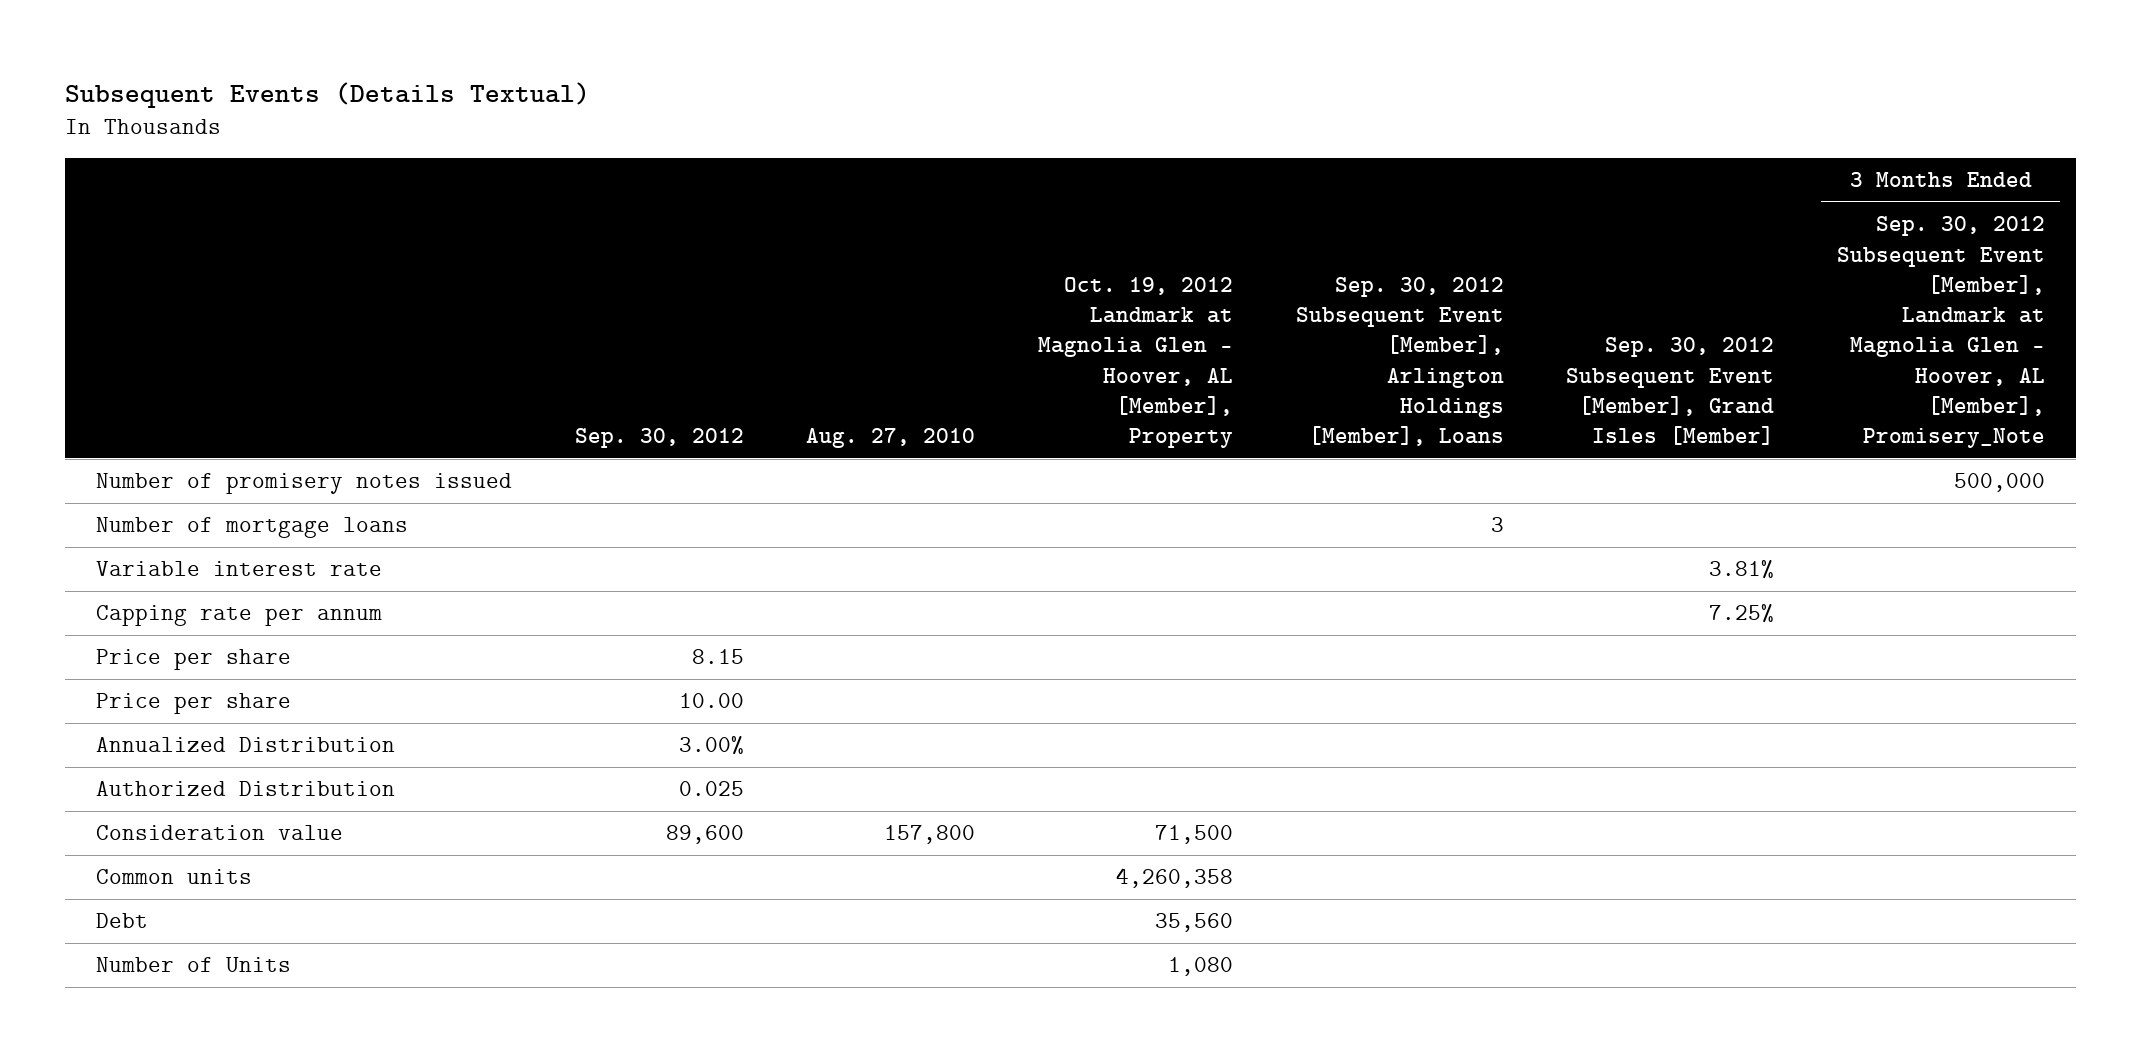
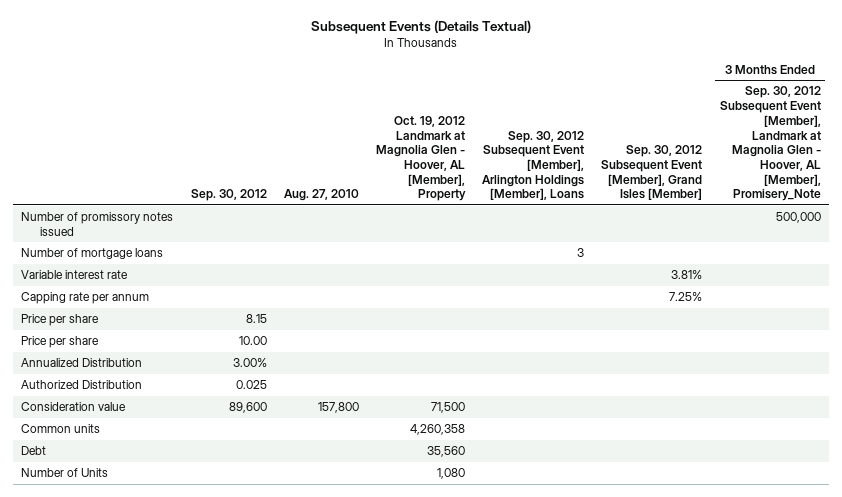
[96,473,513,495] Number of promisery notes issued -> [21,212,174,236] Number of promissory notes issued

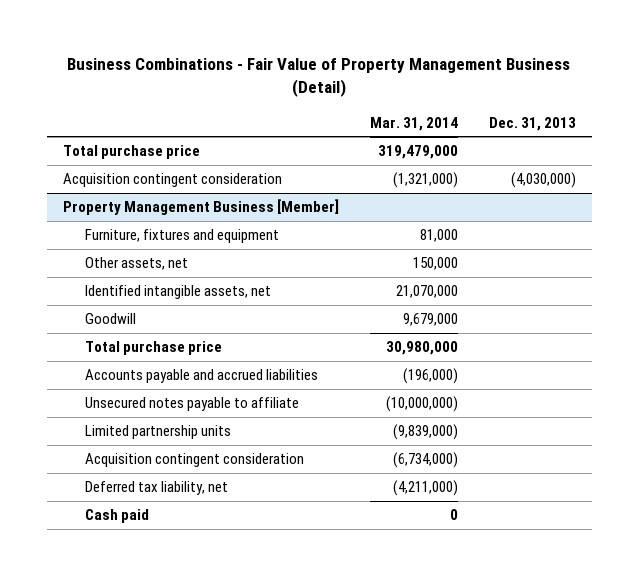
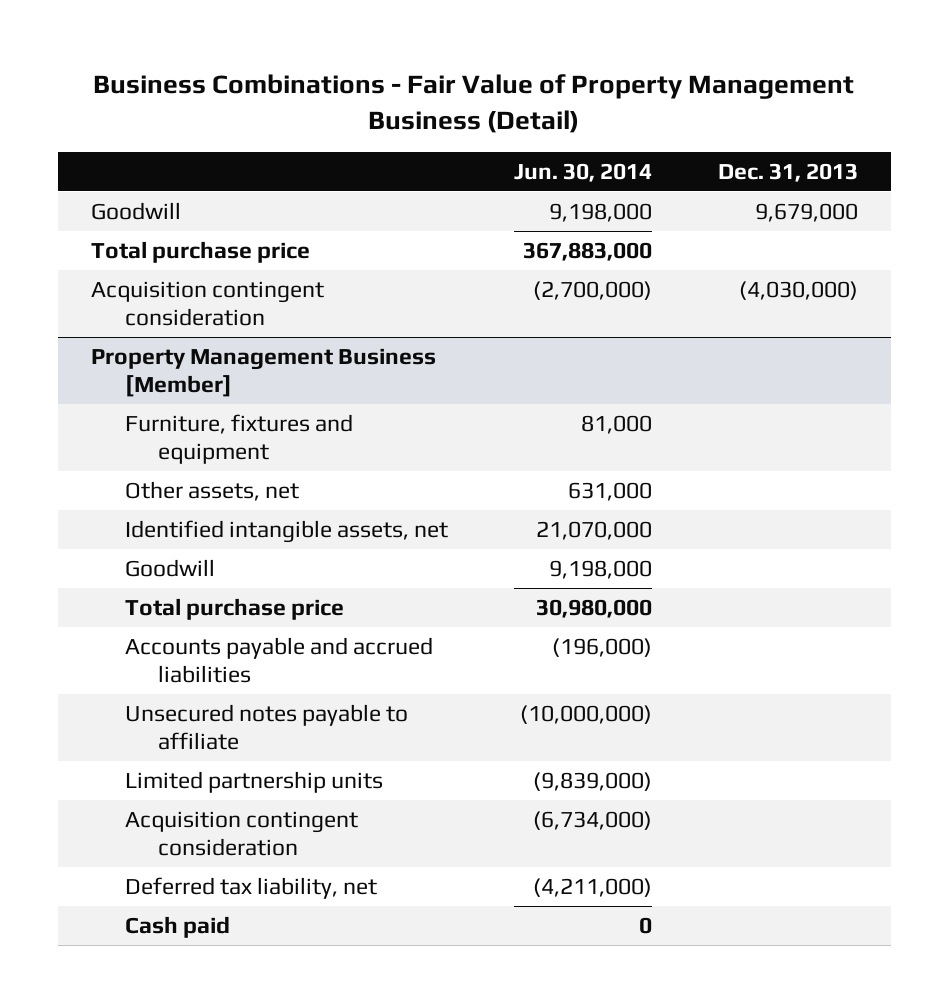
[369,116,458,131] Mar. 31, 2014 -> none
none -> [513,162,652,182] Jun. 30, 2014
none -> [90,201,181,220] Goodwill

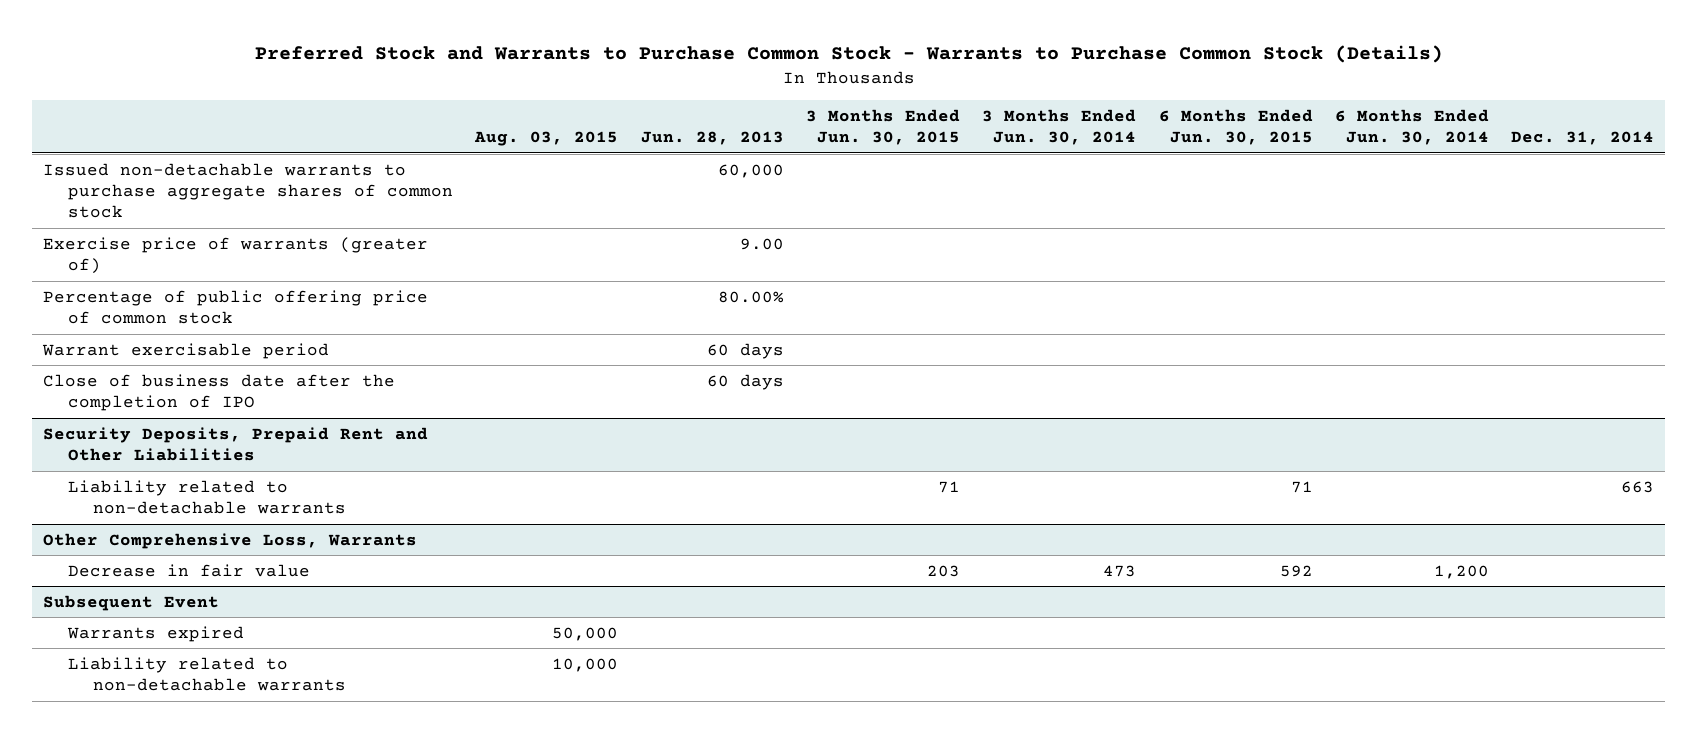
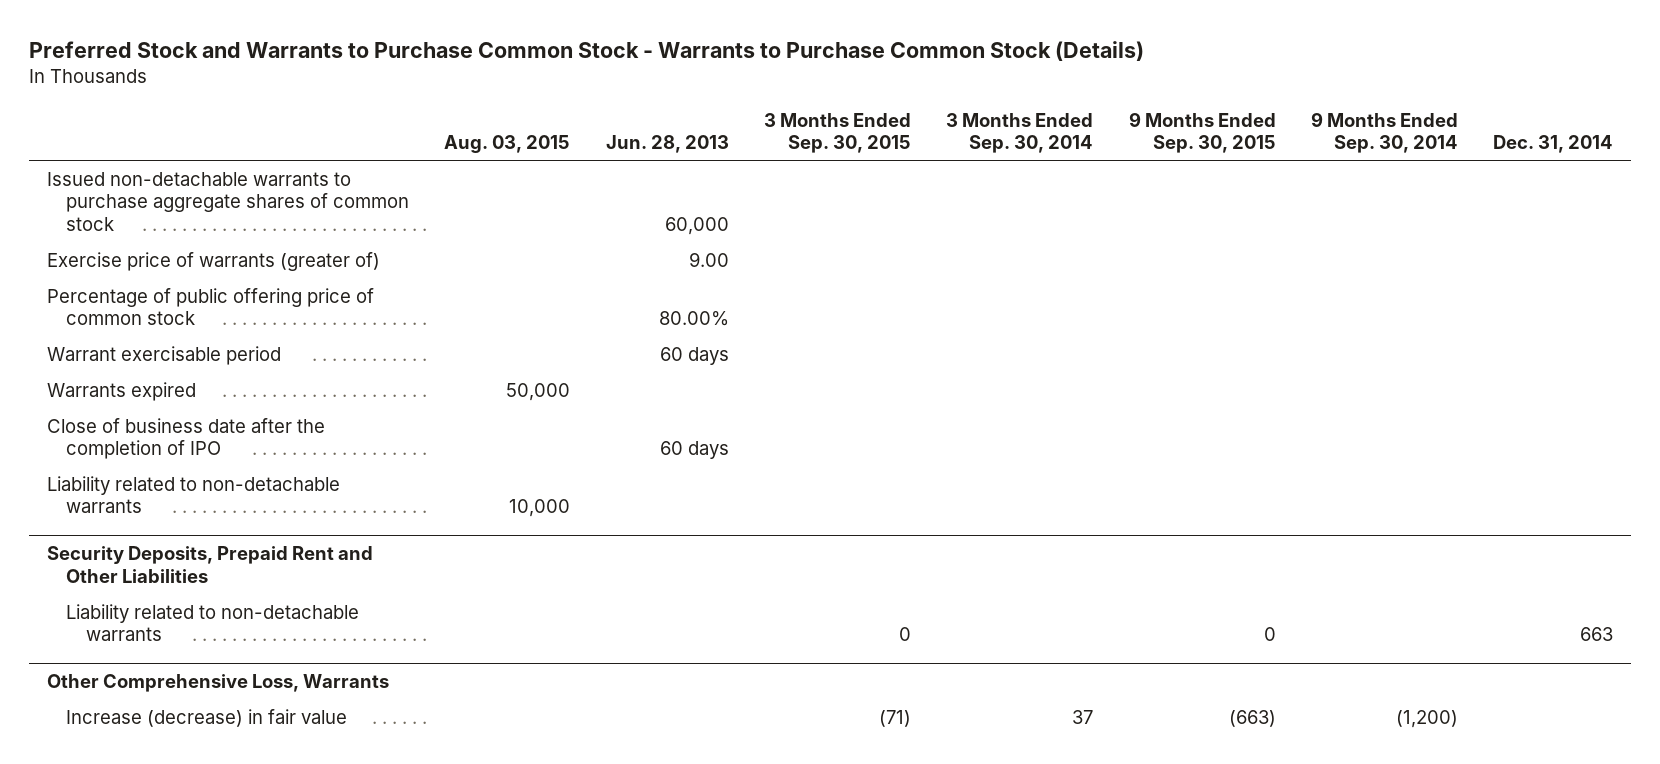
[805,109,960,146] 3 Months Ended Jun. 30, 2015 -> none
[982,109,1137,146] 3 Months Ended Jun. 30, 2014 -> none
[1158,109,1313,146] 6 Months Ended Jun. 30, 2015 -> none
[1334,109,1489,146] 6 Months Ended Jun. 30, 2014 -> none
none -> [763,112,911,154] 3 Months Ended Sep. 30, 2015
none -> [946,112,1094,154] 3 Months Ended Sep. 30, 2014
none -> [1128,111,1276,154] 9 Months Ended Sep. 30, 2015
none -> [1310,111,1458,154] 9 Months Ended Sep. 30, 2014
none -> [46,381,196,401] Warrants expired
none -> [46,475,340,514] Liability related to non-detachable warrants
[43,594,220,611] Subsequent Event -> none
[66,625,244,642] Warrants expired -> none
[67,656,346,692] Liability related to non-detachable warrants -> none
[67,563,310,577] Decrease in fair value -> [66,708,348,727] Increase (decrease) in fair value

